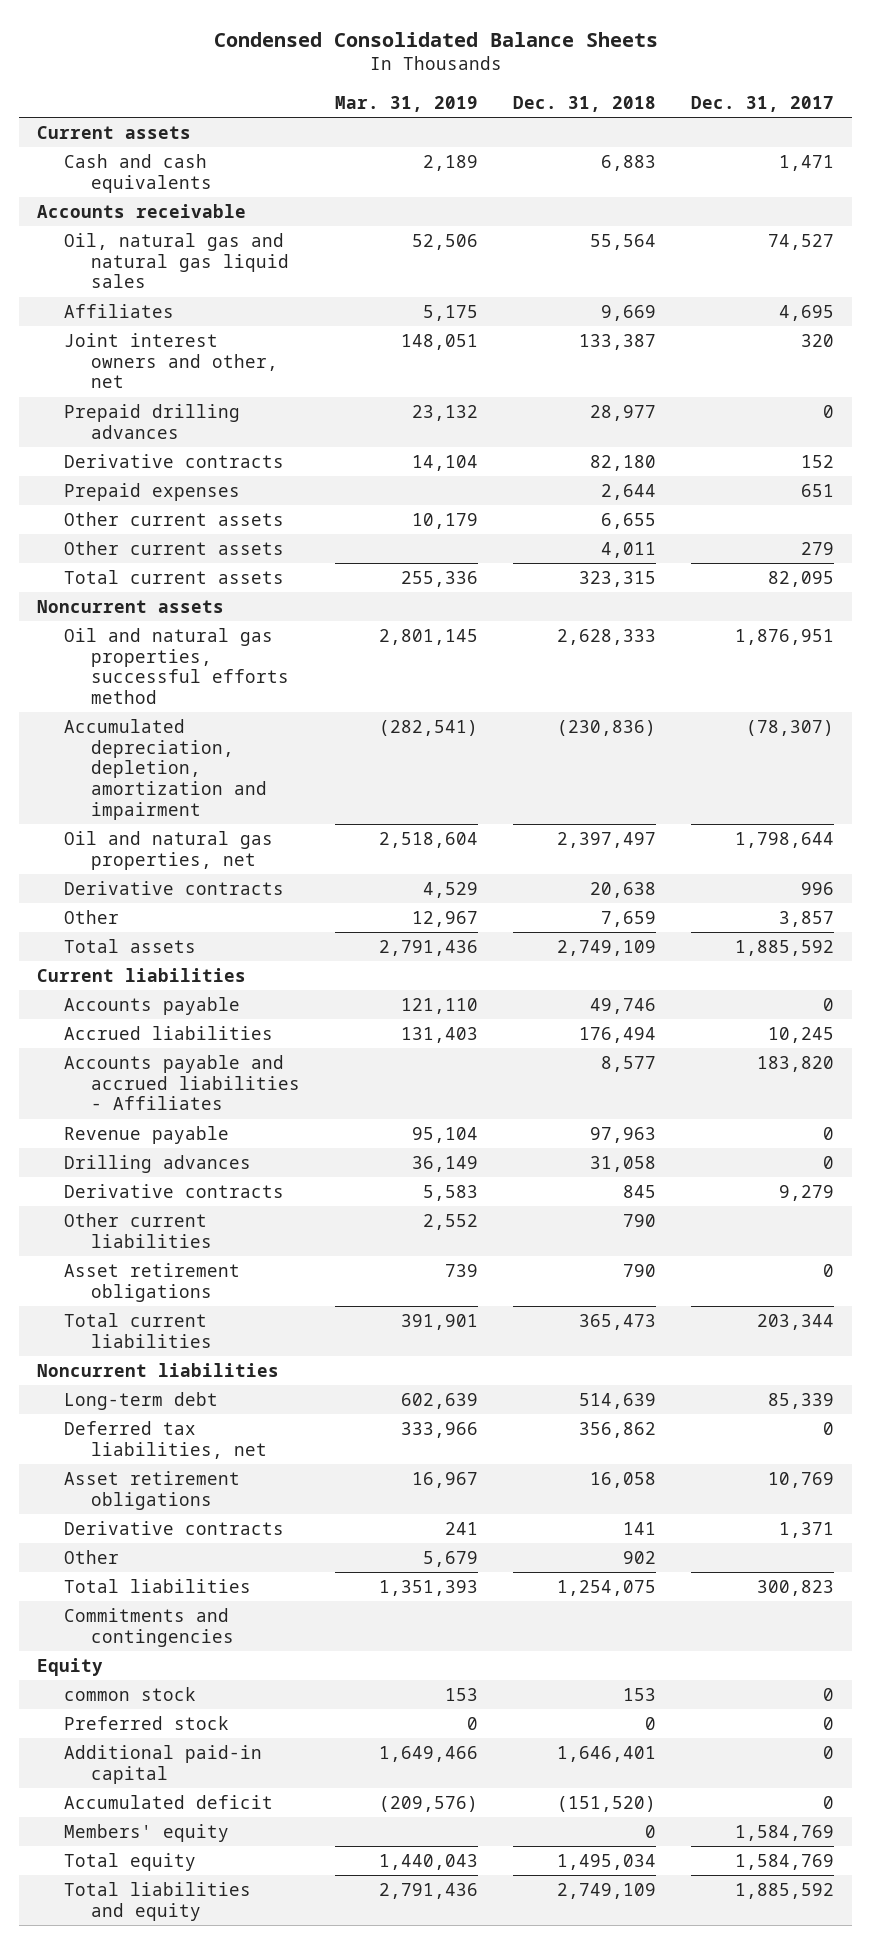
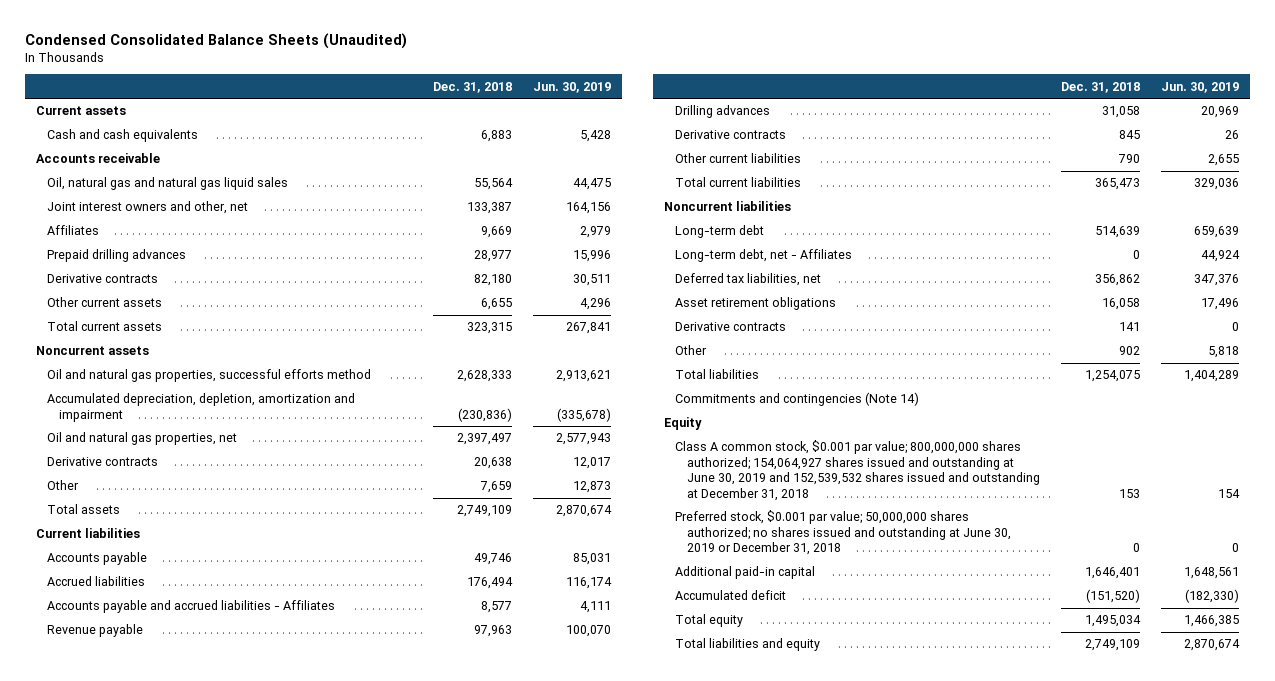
[213,31,658,47] Condensed Consolidated Balance Sheets -> [25,32,408,49] Condensed Consolidated Balance Sheets (Unaudited)
[334,95,478,112] Mar. 31, 2019 -> none
[691,95,835,112] Dec. 31, 2017 -> none
none -> [533,81,612,93] Jun. 30, 2019
[63,303,174,318] Affiliates -> [47,225,100,236] Affiliates
[63,482,240,501] Prepaid expenses -> none
[63,540,284,555] Other current assets -> none
[63,1262,240,1302] Asset retirement obligations -> none
none -> [675,249,853,263] Long-term debt, net - Affiliates
[63,1607,234,1647] Commitments and contingencies -> [675,392,920,407] Commitments and contingencies (Note 14)
[63,1686,196,1701] common stock -> [675,440,1040,501] Class A common stock, $0.001 par value; 800,000,000 shares authorized; 154,064,927 shares issued and outstanding at June 30, 2019 and 152,539,532 shares issued and outstanding at December 31, 2018
[63,1715,229,1730] Preferred stock -> [675,510,1011,556] Preferred stock, $0.001 par value; 50,000,000 shares authorized; no shares issued and outstanding at June 30, 2019 or December 31, 2018
[63,1823,229,1842] Members' equity -> none

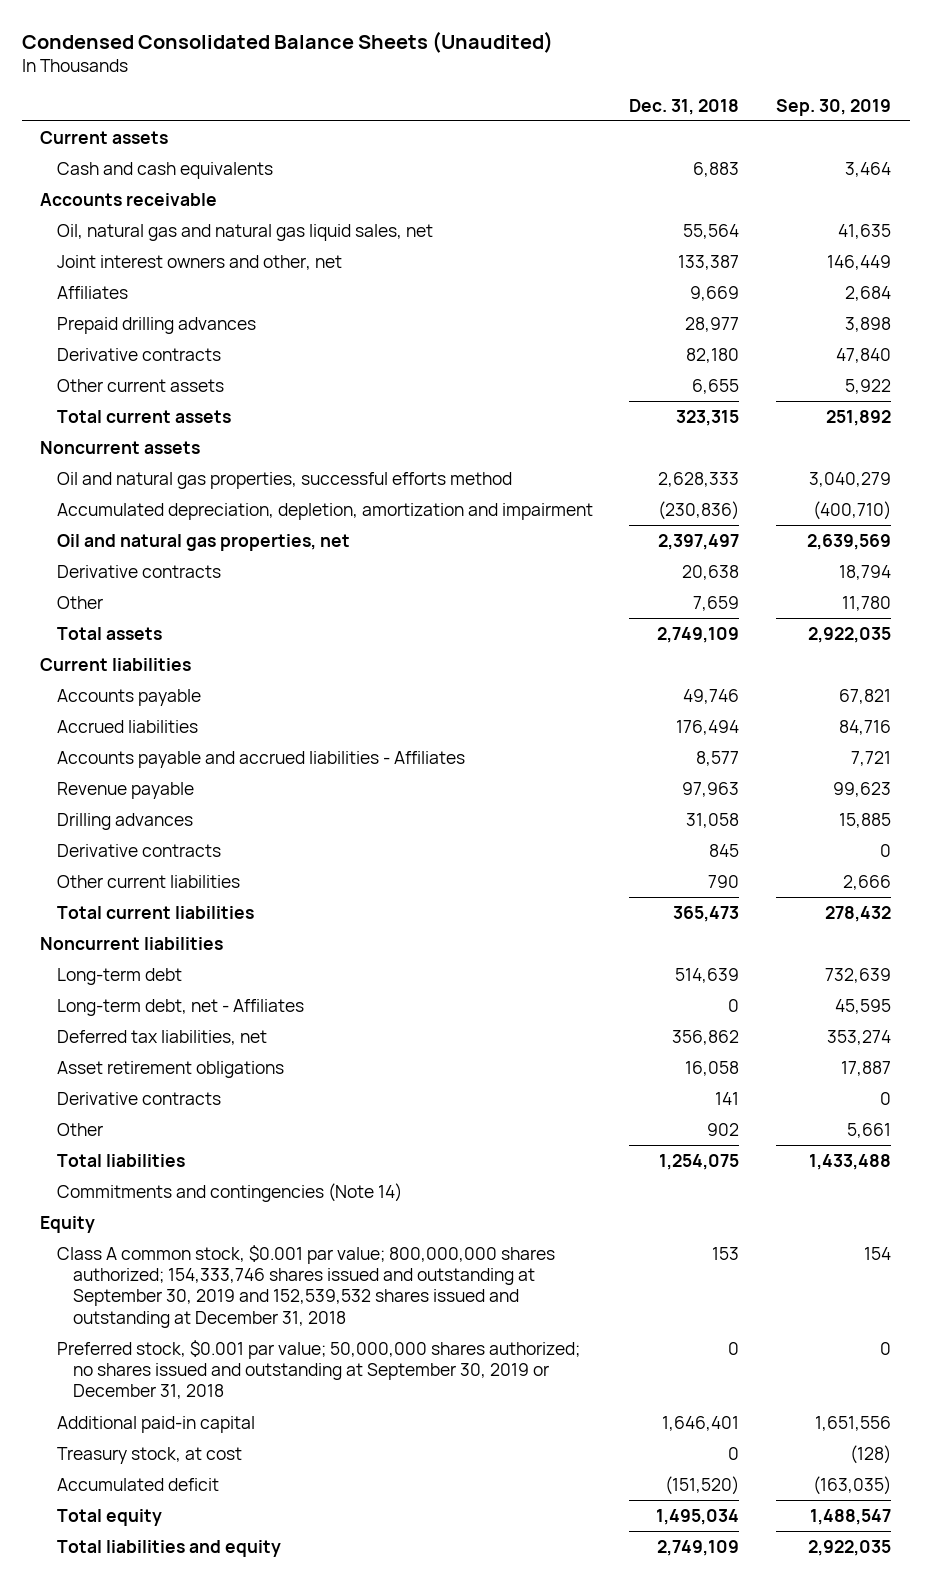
[533,81,612,93] Jun. 30, 2019 -> none
none -> [776,98,892,116] Sep. 30, 2019
[47,177,289,191] Oil, natural gas and natural gas liquid sales -> [56,224,433,242] Oil, natural gas and natural gas liquid sales, net
[675,440,1040,501] Class A common stock, $0.001 par value; 800,000,000 shares authorized; 154,064,927 shares issued and outstanding at June 30, 2019 and 152,539,532 shares issued and outstanding at December 31, 2018 -> [56,1245,555,1328] Class A common stock, $0.001 par value; 800,000,000 shares authorized; 154,333,746 shares issued and outstanding at September 30, 2019 and 152,539,532 shares issued and outstanding at December 31, 2018
[675,510,1011,556] Preferred stock, $0.001 par value; 50,000,000 shares authorized; no shares issued and outstanding at June 30, 2019 or December 31, 2018 -> [56,1340,580,1400] Preferred stock, $0.001 par value; 50,000,000 shares authorized; no shares issued and outstanding at September 30, 2019 or December 31, 2018
none -> [56,1447,242,1465] Treasury stock, at cost

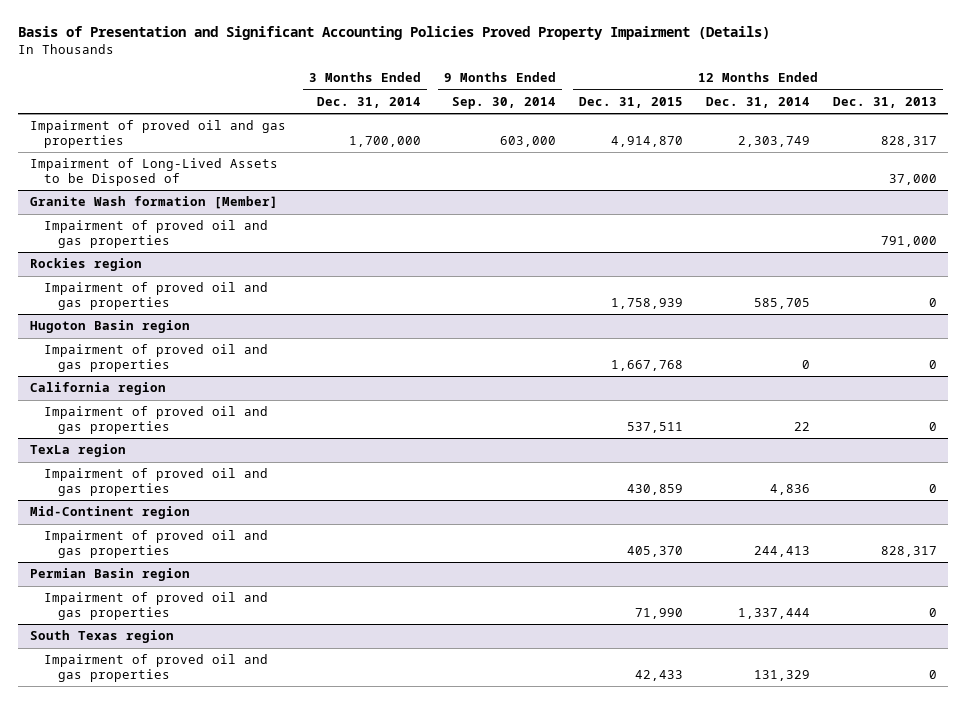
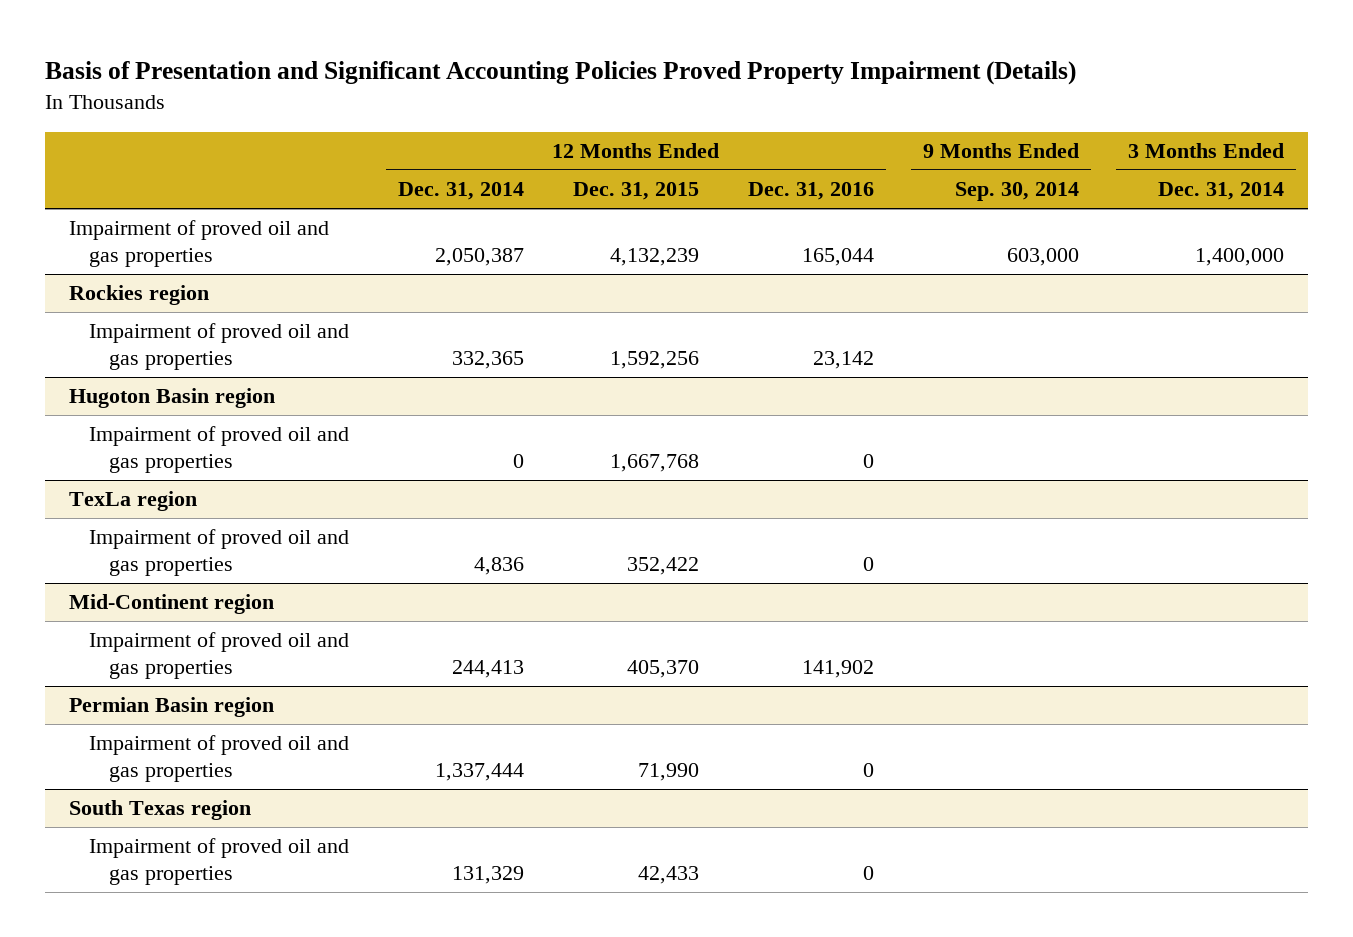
[832,96,937,108] Dec. 31, 2013 -> none
none -> [747,182,874,201] Dec. 31, 2016
[29,158,278,186] Impairment of Long-Lived Assets to be Disposed of -> none
[29,196,278,210] Granite Wash formation [Member] -> none
[44,220,269,248] Impairment of proved oil and gas properties -> none
[348,135,421,147] 1,700,000 -> [1194,248,1284,267] 1,400,000
[610,135,683,147] 4,914,870 -> [609,248,699,267] 4,132,239
[737,135,810,147] 2,303,749 -> [434,248,524,267] 2,050,387
[610,297,683,309] 1,758,939 -> [609,351,699,370] 1,592,256
[753,297,810,309] 585,705 -> [451,351,524,370] 332,365
[29,382,166,396] California region -> none
[44,406,269,434] Impairment of proved oil and gas properties -> none
[626,483,683,495] 430,859 -> [626,557,699,576] 352,422

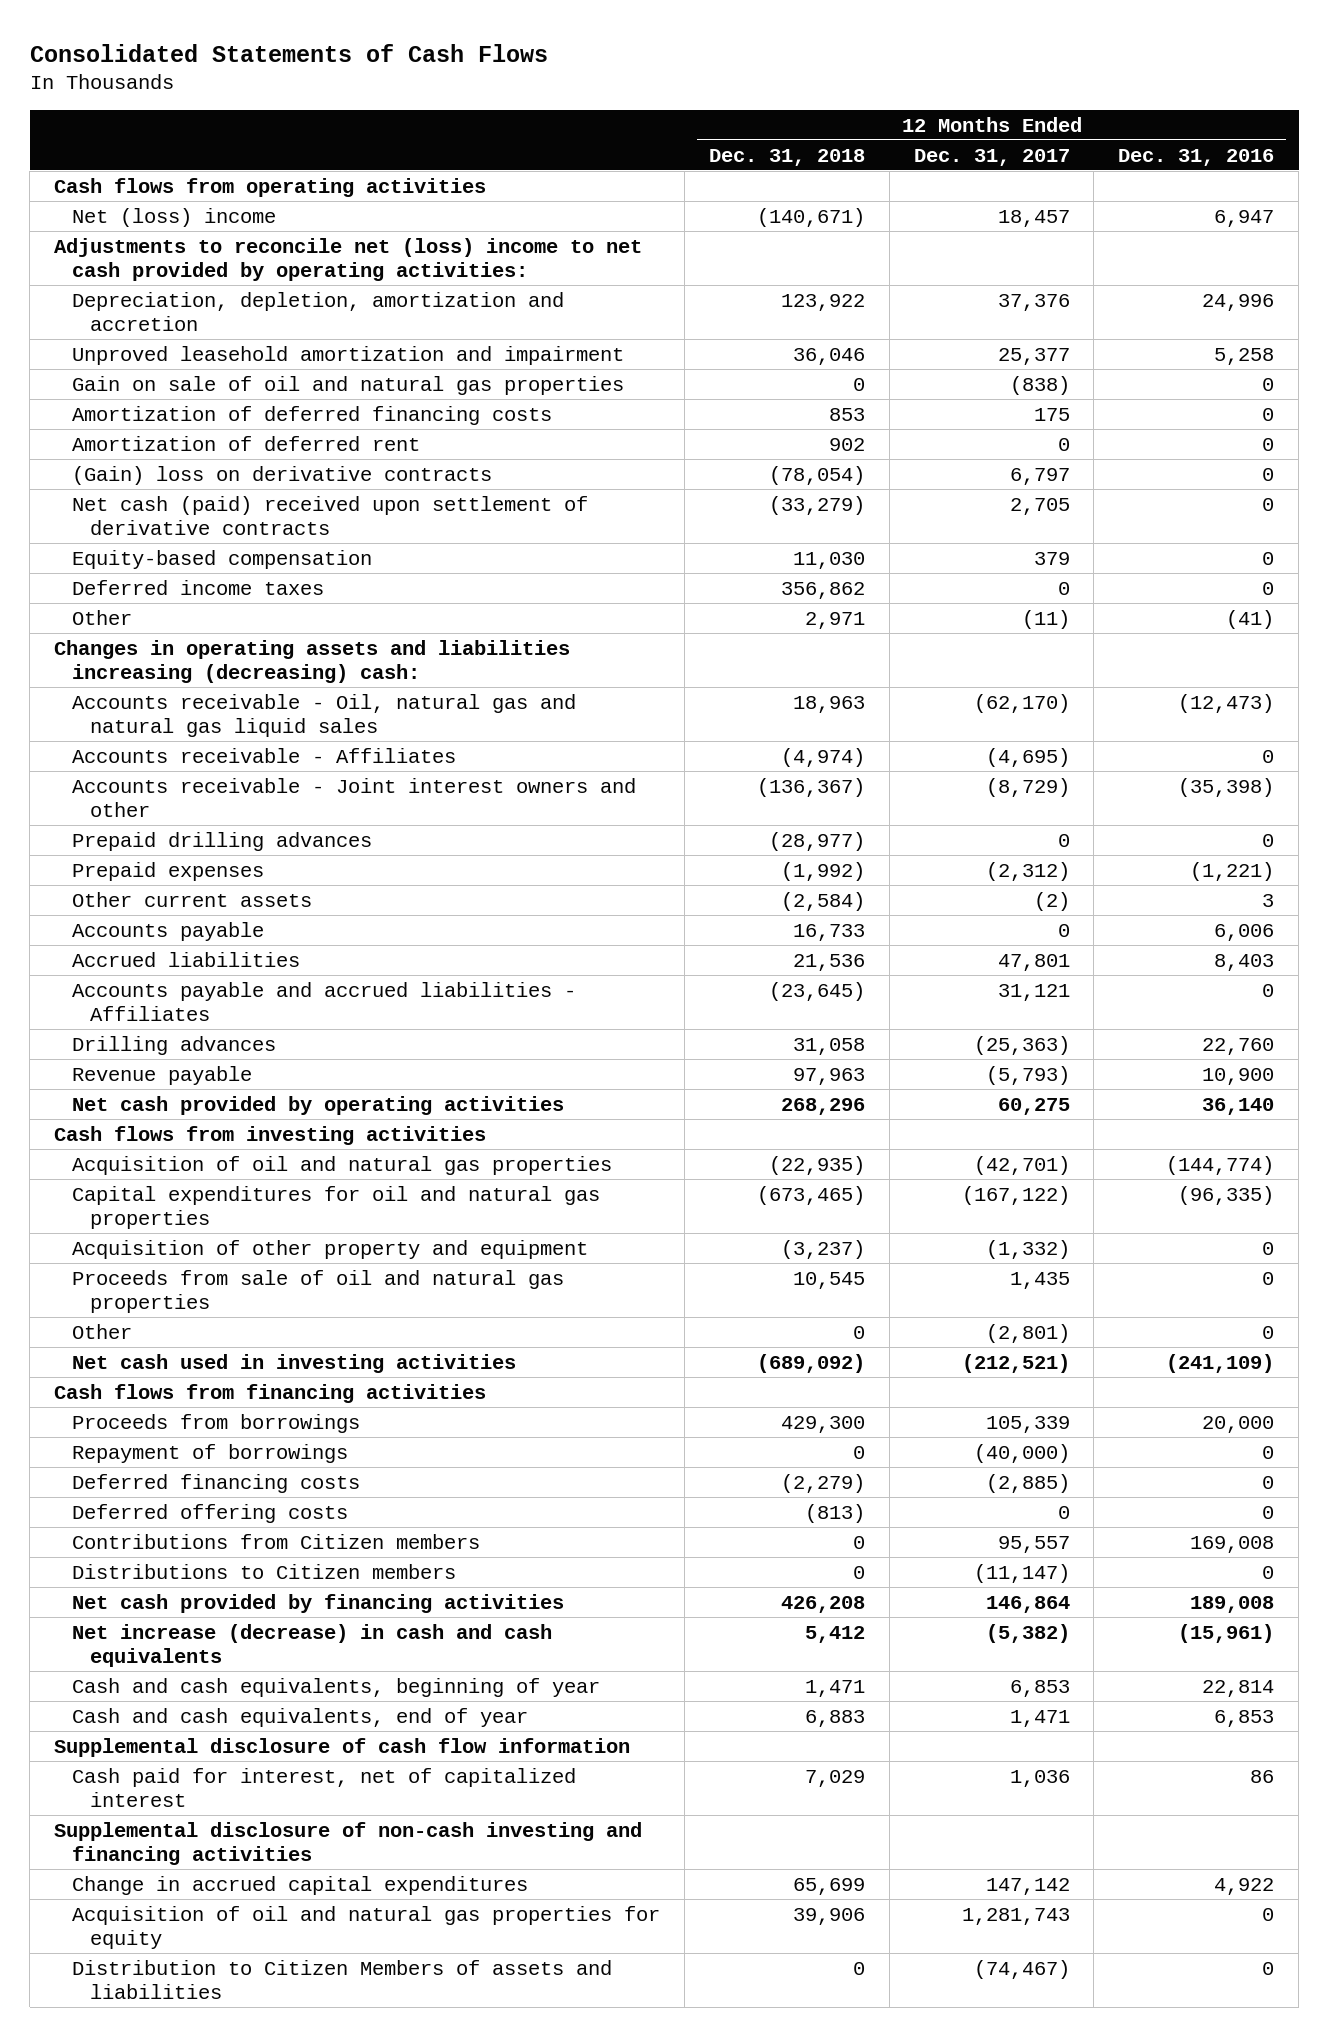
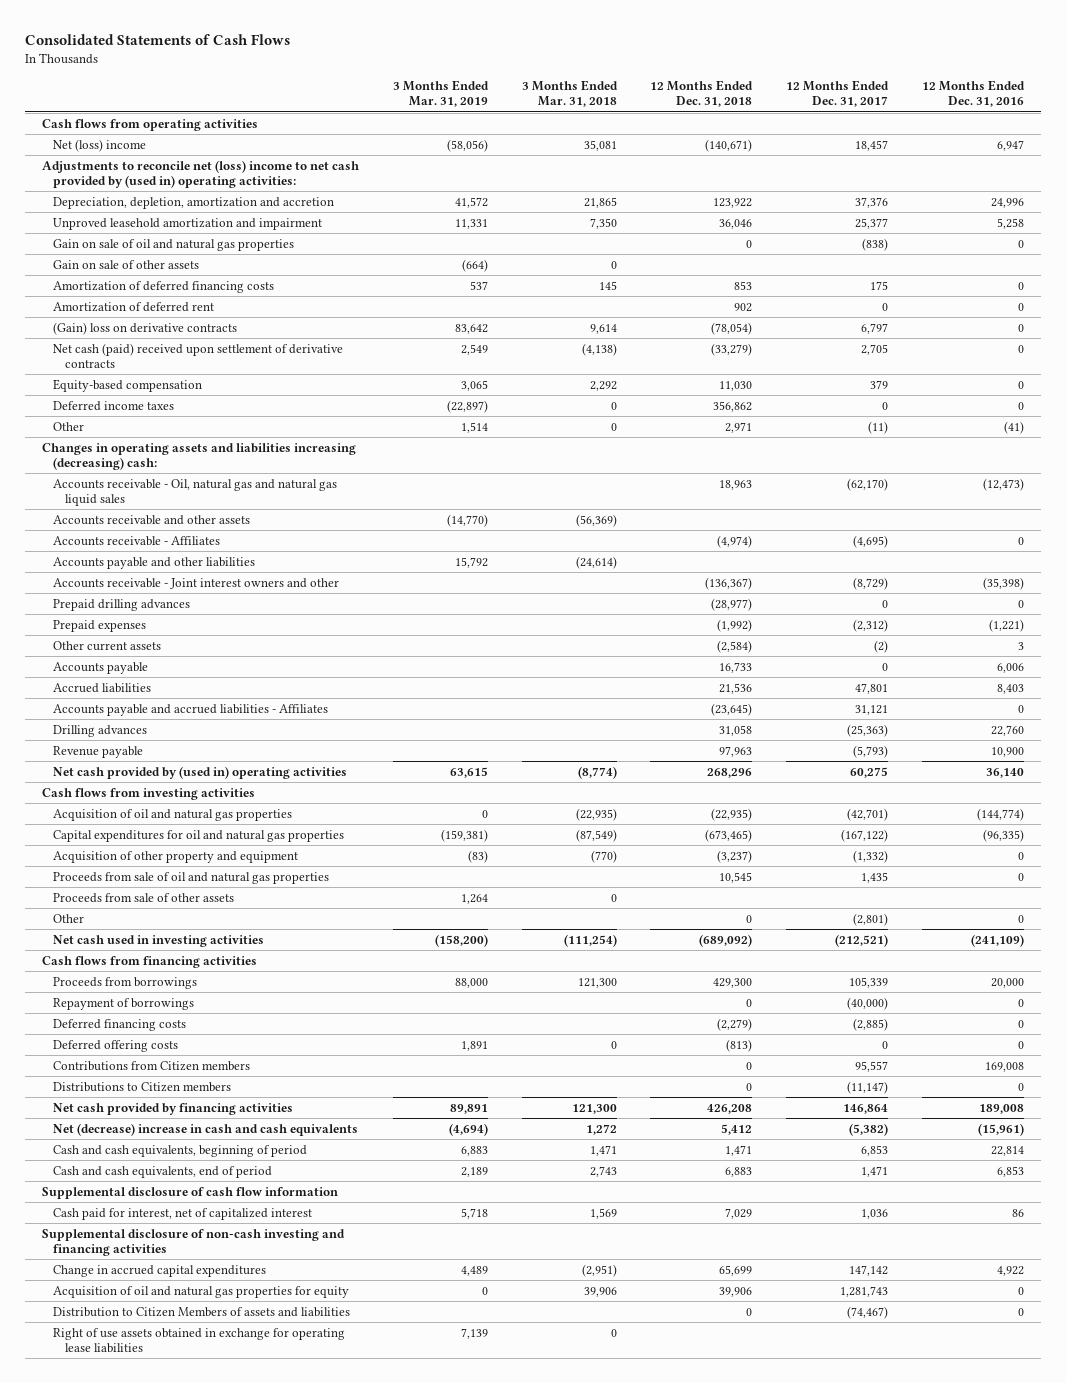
none -> [392,80,489,108] 3 Months Ended Mar. 31, 2019
none -> [521,80,618,108] 3 Months Ended Mar. 31, 2018
[53,237,642,282] Adjustments to reconcile net (loss) income to net cash provided by operating activities: -> [41,159,359,189] Adjustments to reconcile net (loss) income to net cash provided by (used in) operating activities:
none -> [53,259,200,269] Gain on sale of other assets
none -> [53,514,251,525] Accounts receivable and other assets
none -> [53,556,256,569] Accounts payable and other liabilities
[72,1095,565,1115] Net cash provided by operating activities -> [53,765,348,779] Net cash provided by (used in) operating activities
none -> [53,892,235,903] Proceeds from sale of other assets
[72,1623,553,1668] Net increase (decrease) in cash and cash equivalents -> [53,1122,359,1136] Net (decrease) increase in cash and cash equivalents
[72,1677,601,1697] Cash and cash equivalents, beginning of year -> [53,1144,308,1157] Cash and cash equivalents, beginning of period
[72,1707,529,1727] Cash and cash equivalents, end of year -> [53,1165,273,1178] Cash and cash equivalents, end of period
none -> [53,1327,346,1354] Right of use assets obtained in exchange for operating lease liabilities

